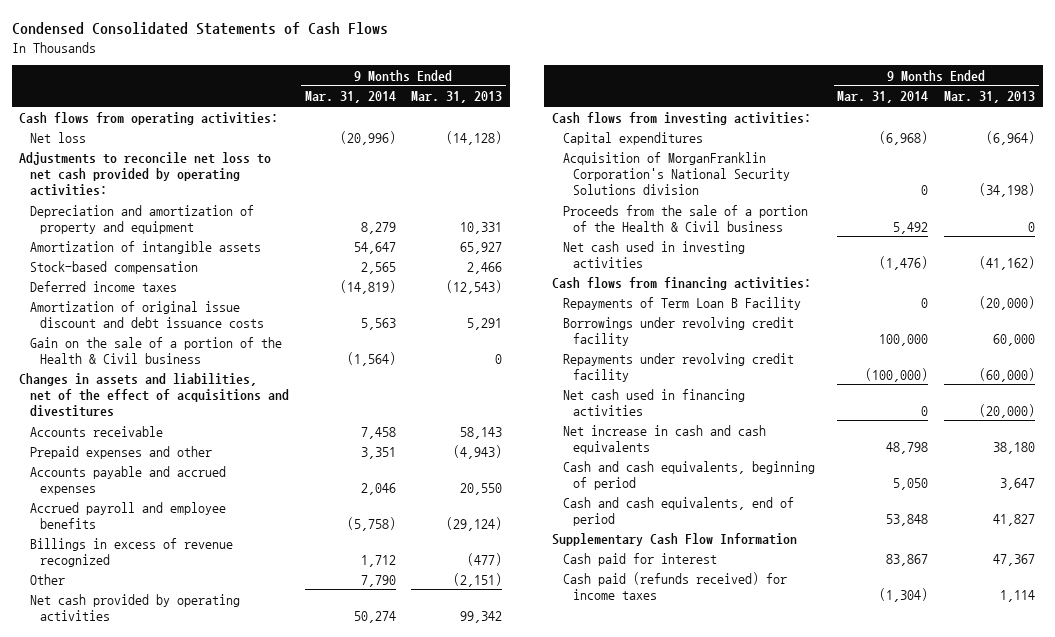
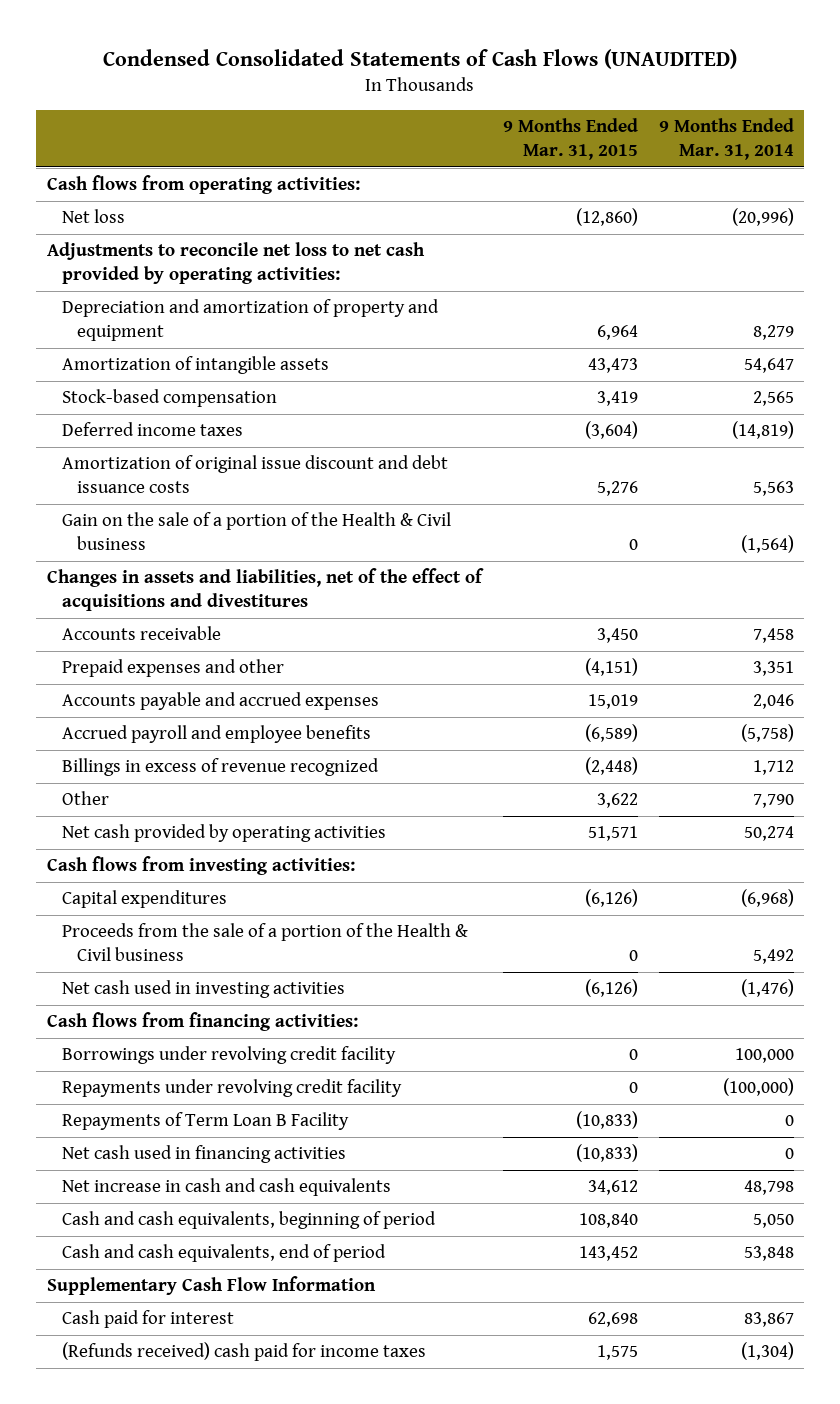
[11,21,388,35] Condensed Consolidated Statements of Cash Flows -> [103,48,738,69] Condensed Consolidated Statements of Cash Flows (UNAUDITED)
[411,91,503,104] Mar. 31, 2013 -> none
none -> [502,118,638,160] 9 Months Ended Mar. 31, 2015
[562,151,791,195] Acquisition of MorganFranklin Corporation's National Security Solutions division -> none
[562,296,801,310] Repayments of Term Loan B Facility -> [61,1112,349,1131] Repayments of Term Loan B Facility
[562,571,787,600] Cash paid (refunds received) for income taxes -> [61,1342,426,1362] (Refunds received) cash paid for income taxes

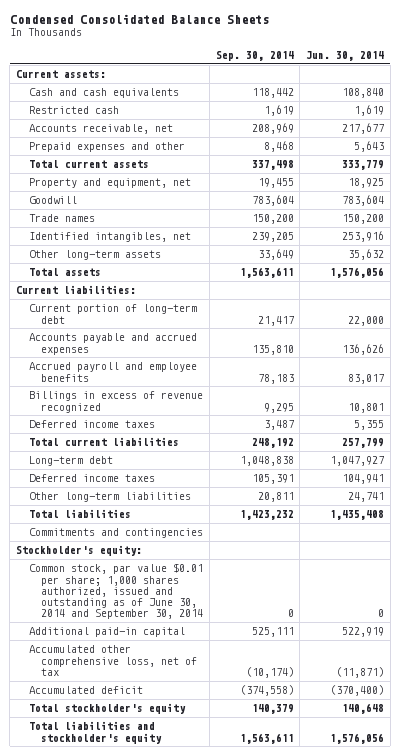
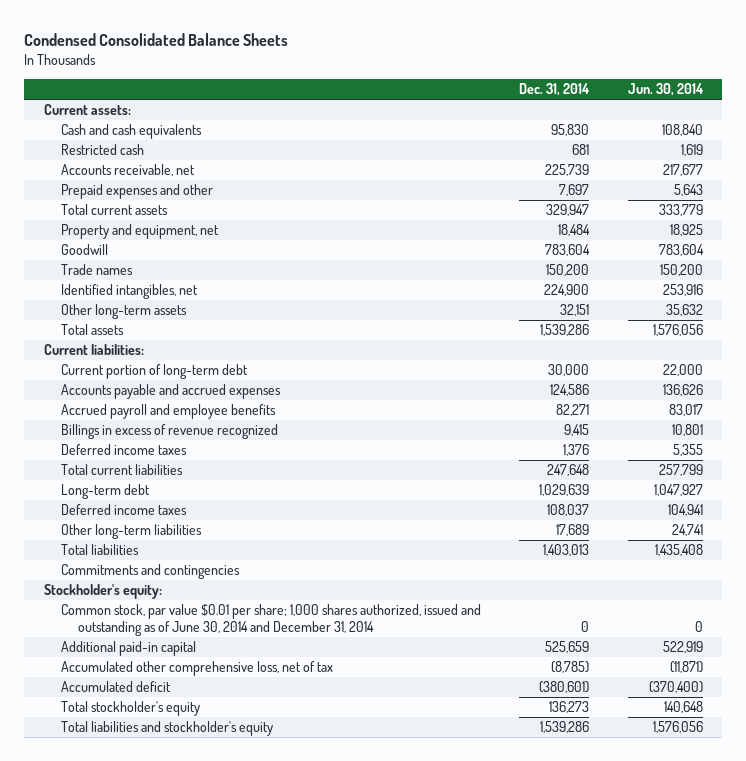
[215,50,294,61] Sep. 30, 2014 -> none
none -> [519,83,591,97] Dec. 31, 2014
[28,563,204,619] Common stock, par value $0.01 per share; 1,000 shares authorized, issued and outstanding as of June 30, 2014 and September 30, 2014 -> [60,604,481,636] Common stock, par value $0.01 per share; 1,000 shares authorized, issued and outstanding as of June 30, 2014 and December 31, 2014

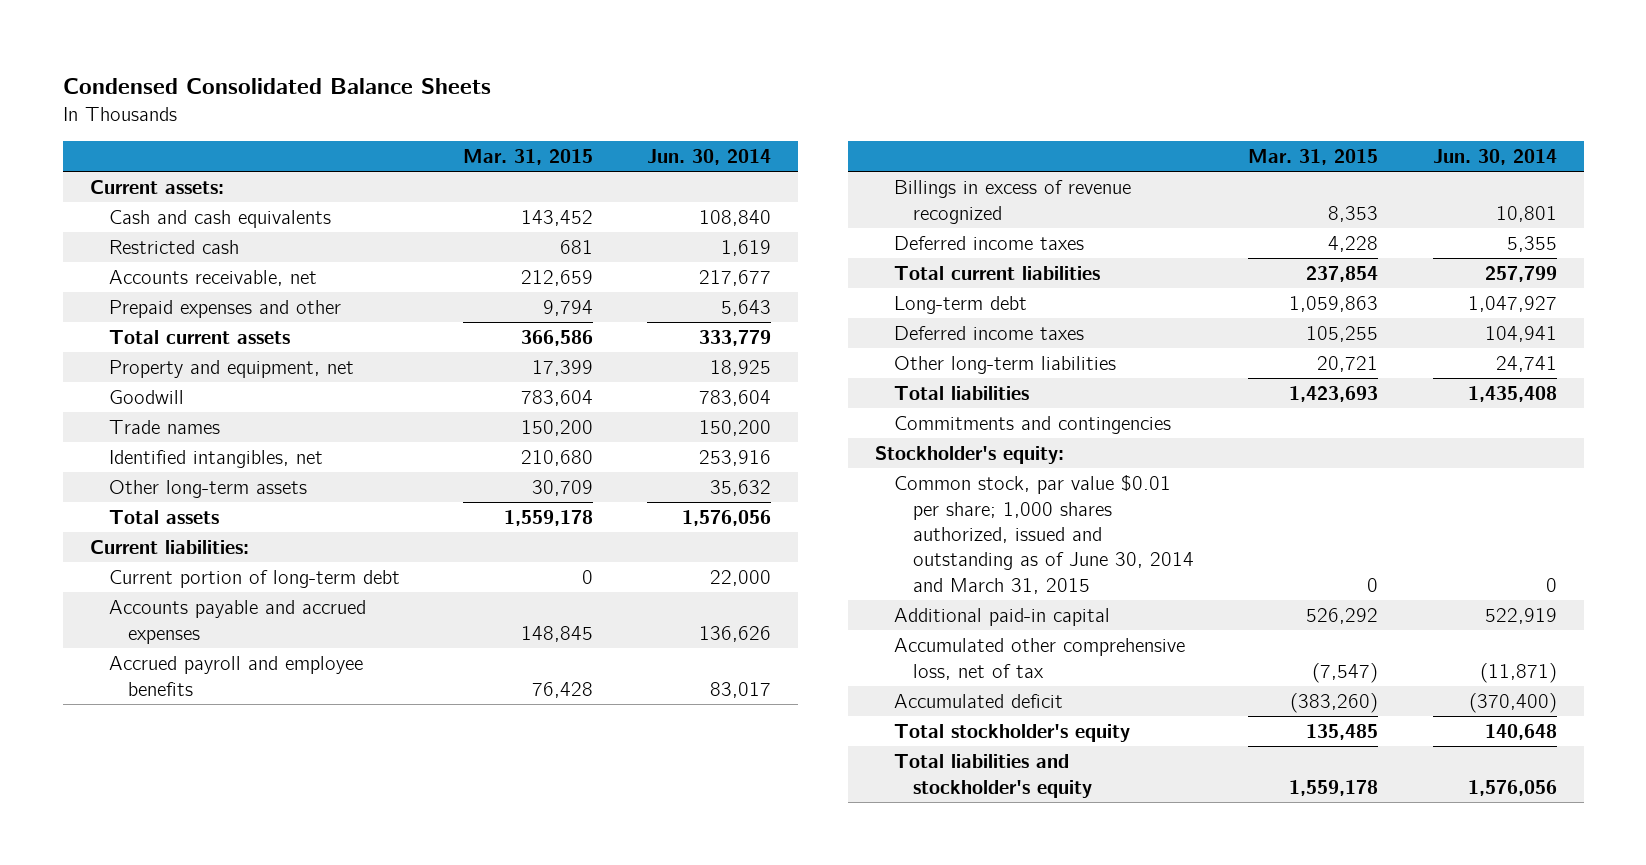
[519,83,591,97] Dec. 31, 2014 -> none
none -> [462,148,593,165] Mar. 31, 2015
[60,604,481,636] Common stock, par value $0.01 per share; 1,000 shares authorized, issued and outstanding as of June 30, 2014 and December 31, 2014 -> [894,475,1195,594] Common stock, par value $0.01 per share; 1,000 shares authorized, issued and outstanding as of June 30, 2014 and March 31, 2015

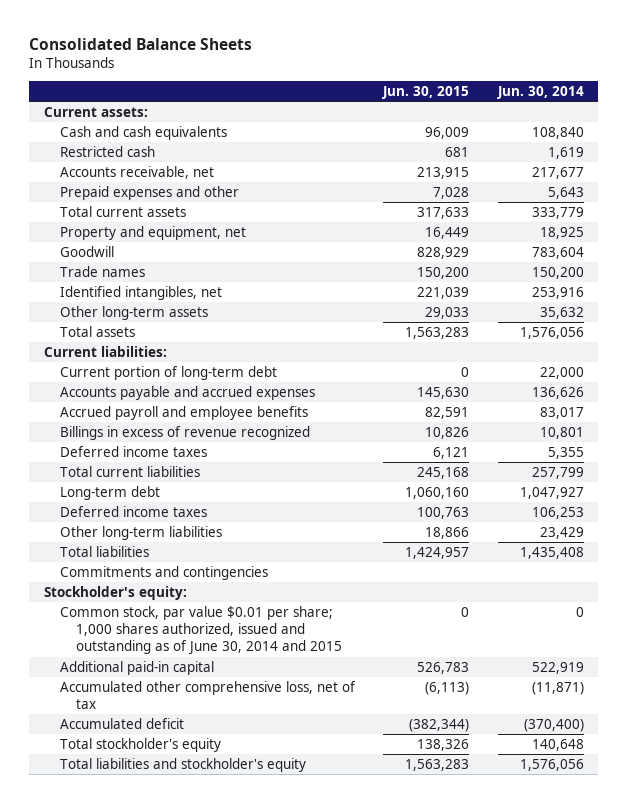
[62,77,491,94] Condensed Consolidated Balance Sheets -> [29,37,253,50] Consolidated Balance Sheets
[462,148,593,165] Mar. 31, 2015 -> none
none -> [382,86,470,100] Jun. 30, 2015
[1484,326,1557,343] 104,941 -> [531,506,584,519] 106,253
[1495,356,1557,373] 24,741 -> [539,526,584,539] 23,429
[894,475,1195,594] Common stock, par value $0.01 per share; 1,000 shares authorized, issued and outstanding as of June 30, 2014 and March 31, 2015 -> [59,605,342,656] Common stock, par value $0.01 per share; 1,000 shares authorized, issued and outstanding as of June 30, 2014 and 2015

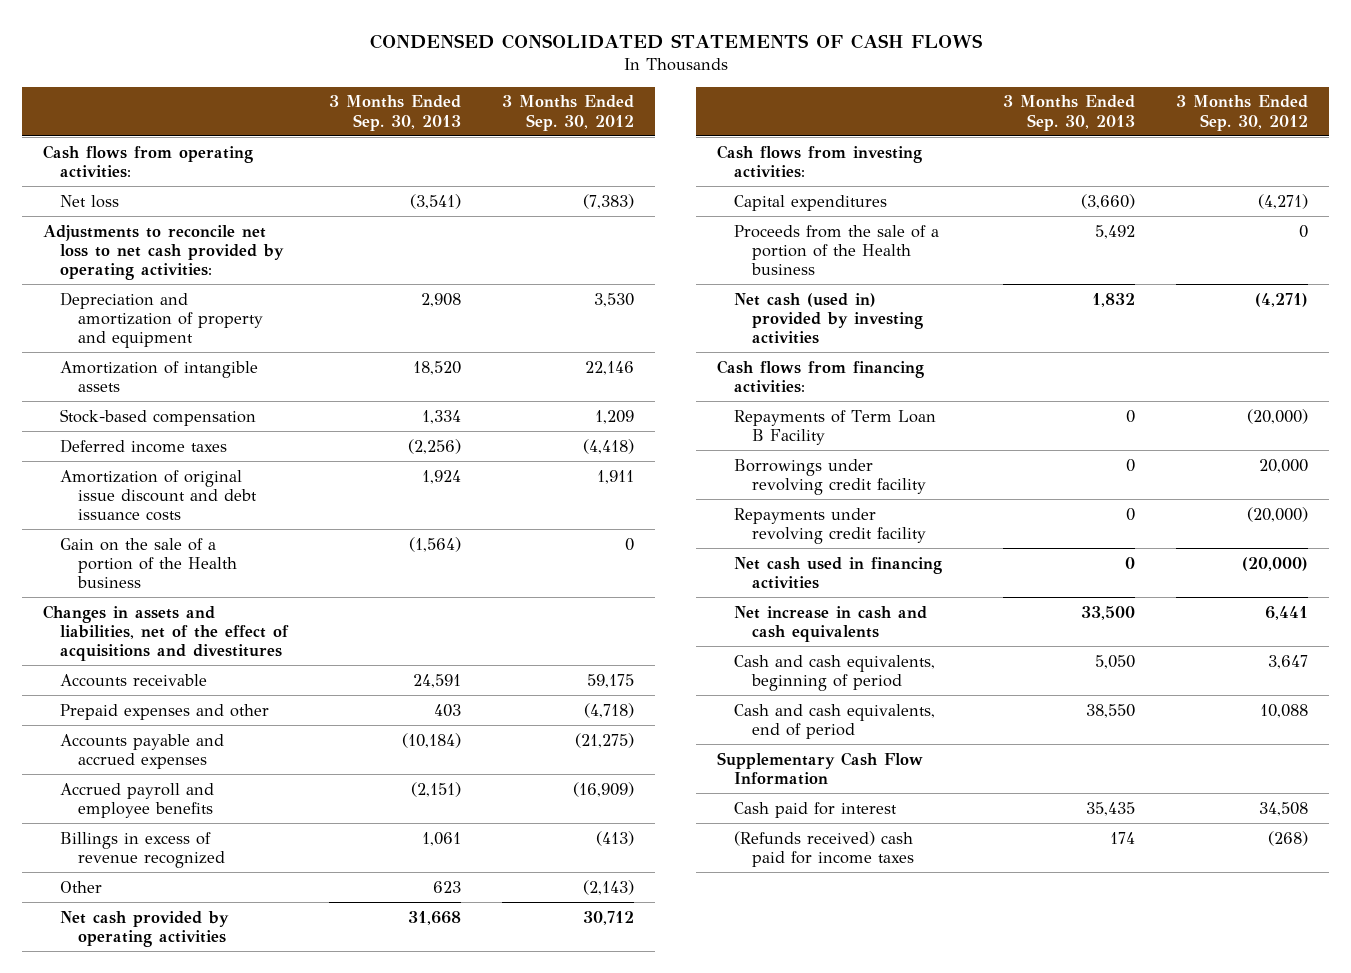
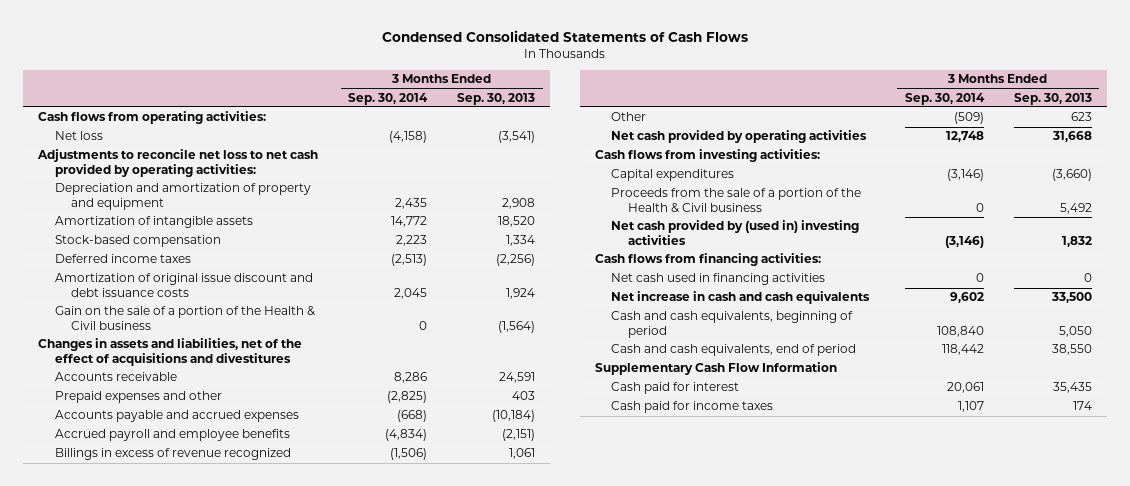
[369,34,983,50] CONDENSED CONSOLIDATED STATEMENTS OF CASH FLOWS -> [381,29,748,42] Condensed Consolidated Statements of Cash Flows
[502,95,635,131] 3 Months Ended Sep. 30, 2012 -> none
none -> [348,92,429,105] Sep. 30, 2014
[60,537,237,589] Gain on the sale of a portion of the Health business -> [54,306,315,330] Gain on the sale of a portion of the Health & Civil business
[734,224,940,276] Proceeds from the sale of a portion of the Health business -> [611,188,862,213] Proceeds from the sale of a portion of the Health & Civil business
[734,292,923,345] Net cash (used in) provided by investing activities -> [611,220,860,245] Net cash provided by (used in) investing activities
[734,409,937,445] Repayments of Term Loan B Facility -> none
[734,458,926,495] Borrowings under revolving credit facility -> none
[734,507,926,544] Repayments under revolving credit facility -> none
[734,830,914,867] (Refunds received) cash paid for income taxes -> [611,401,774,414] Cash paid for income taxes

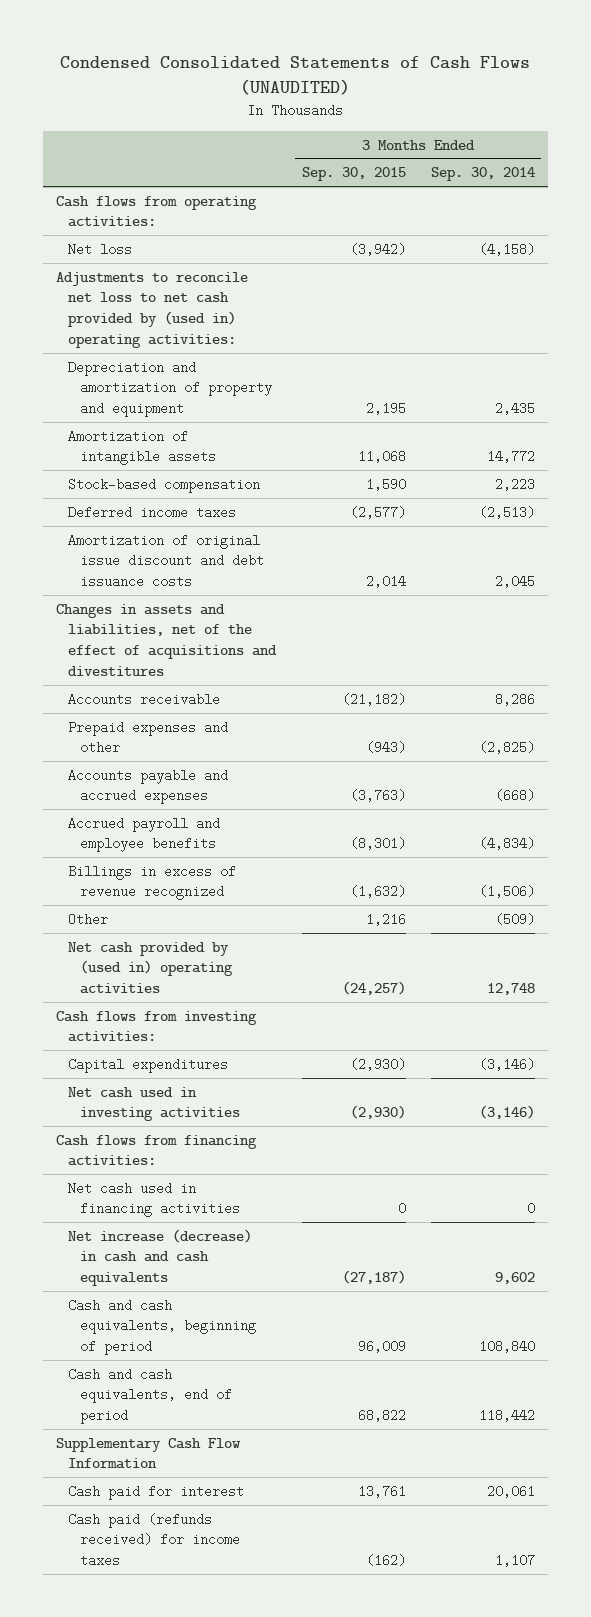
[381,29,748,42] Condensed Consolidated Statements of Cash Flows -> [60,56,531,96] Condensed Consolidated Statements of Cash Flows (UNAUDITED)
[457,92,536,105] Sep. 30, 2013 -> none
none -> [301,167,406,182] Sep. 30, 2015
[37,149,319,177] Adjustments to reconcile net loss to net cash provided by operating activities: -> [55,271,248,348] Adjustments to reconcile net loss to net cash provided by (used in) operating activities:
[54,306,315,330] Gain on the sale of a portion of the Health & Civil business -> none
[611,130,868,144] Net cash provided by operating activities -> [67,941,234,995] Net cash provided by (used in) operating activities
[611,188,862,213] Proceeds from the sale of a portion of the Health & Civil business -> none
[611,220,860,245] Net cash provided by (used in) investing activities -> [67,1086,241,1122] Net cash used in investing activities
[611,291,871,305] Net increase in cash and cash equivalents -> [67,1228,252,1287] Net increase (decrease) in cash and cash equivalents
[611,401,774,414] Cash paid for income taxes -> [67,1512,241,1568] Cash paid (refunds received) for income taxes

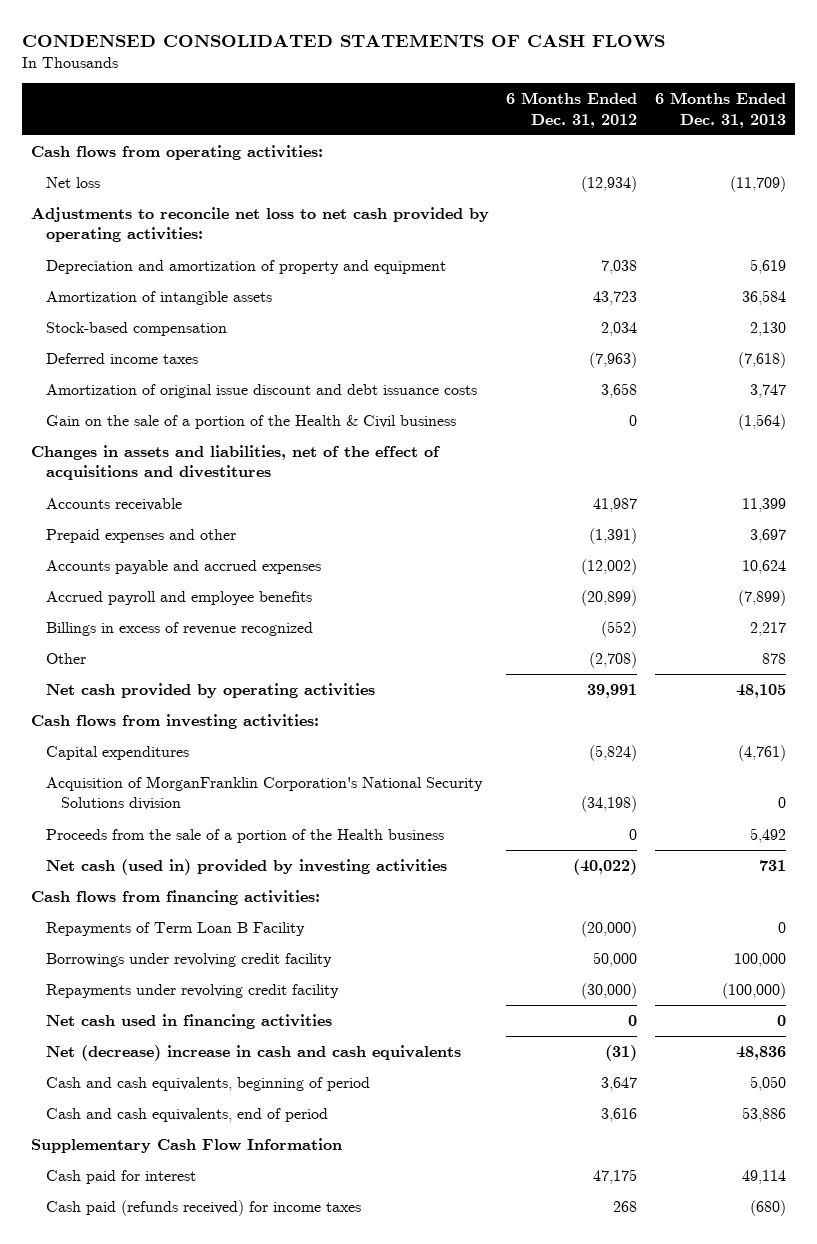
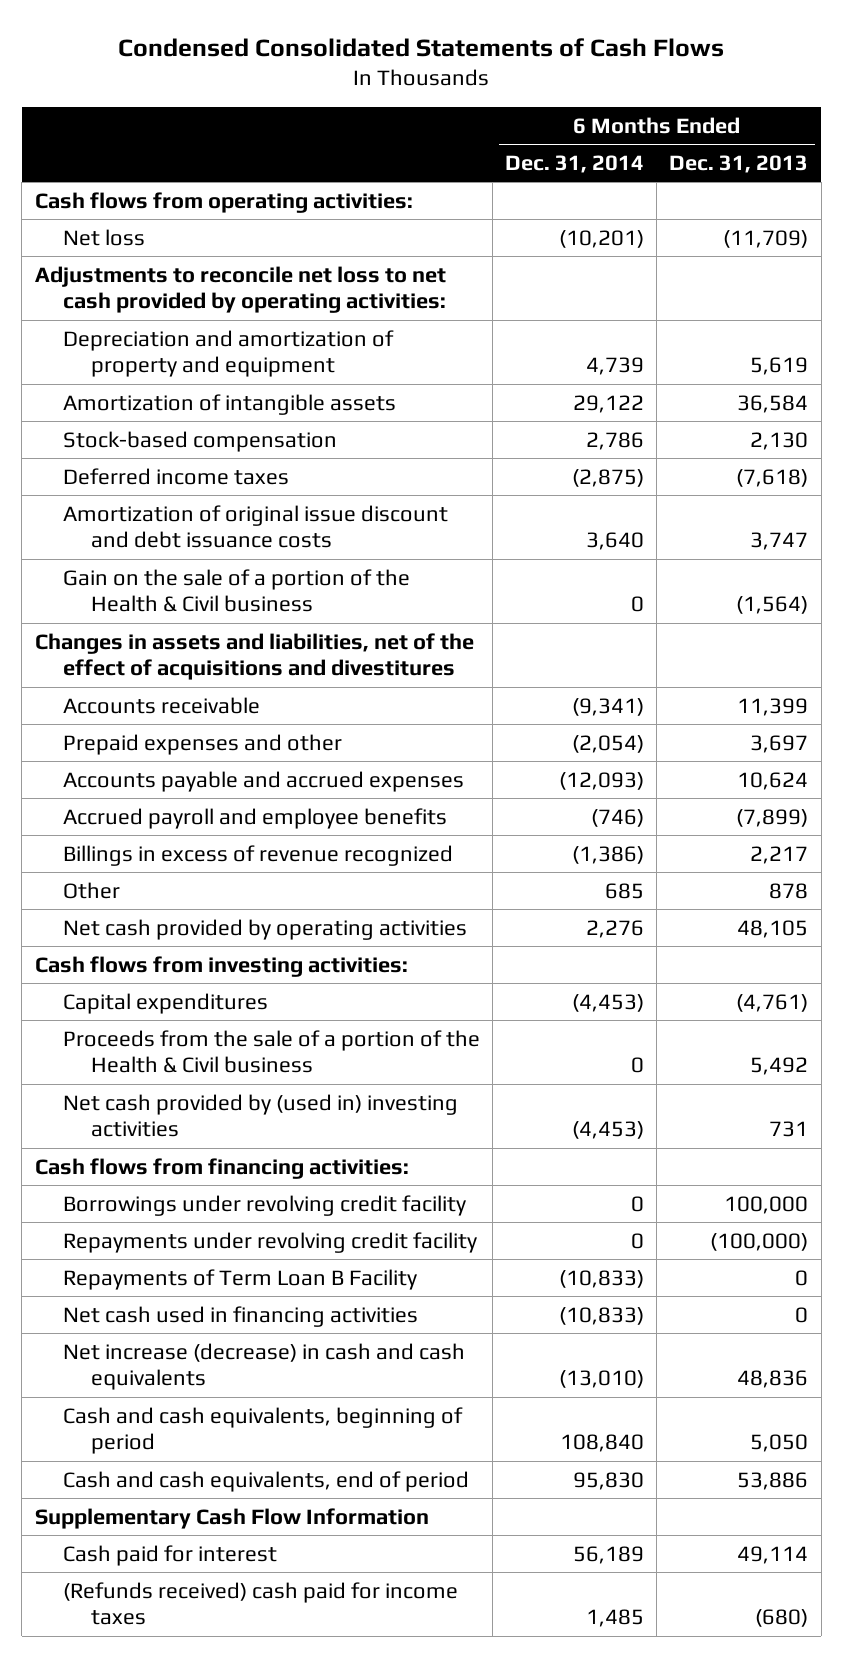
[22,33,666,48] CONDENSED CONSOLIDATED STATEMENTS OF CASH FLOWS -> [118,37,725,57] Condensed Consolidated Statements of Cash Flows
[506,92,638,128] 6 Months Ended Dec. 31, 2012 -> none
none -> [504,154,644,173] Dec. 31, 2014
[45,776,483,811] Acquisition of MorganFranklin Corporation's National Security Solutions division -> none
[45,829,444,844] Proceeds from the sale of a portion of the Health business -> [62,1029,480,1074] Proceeds from the sale of a portion of the Health & Civil business
[45,859,447,876] Net cash (used in) provided by investing activities -> [62,1093,458,1138] Net cash provided by (used in) investing activities
[45,922,305,937] Repayments of Term Loan B Facility -> [62,1268,417,1290] Repayments of Term Loan B Facility
[45,1045,461,1062] Net (decrease) increase in cash and cash equivalents -> [62,1342,465,1391] Net increase (decrease) in cash and cash equivalents
[45,1200,361,1217] Cash paid (refunds received) for income taxes -> [62,1581,458,1626] (Refunds received) cash paid for income taxes

